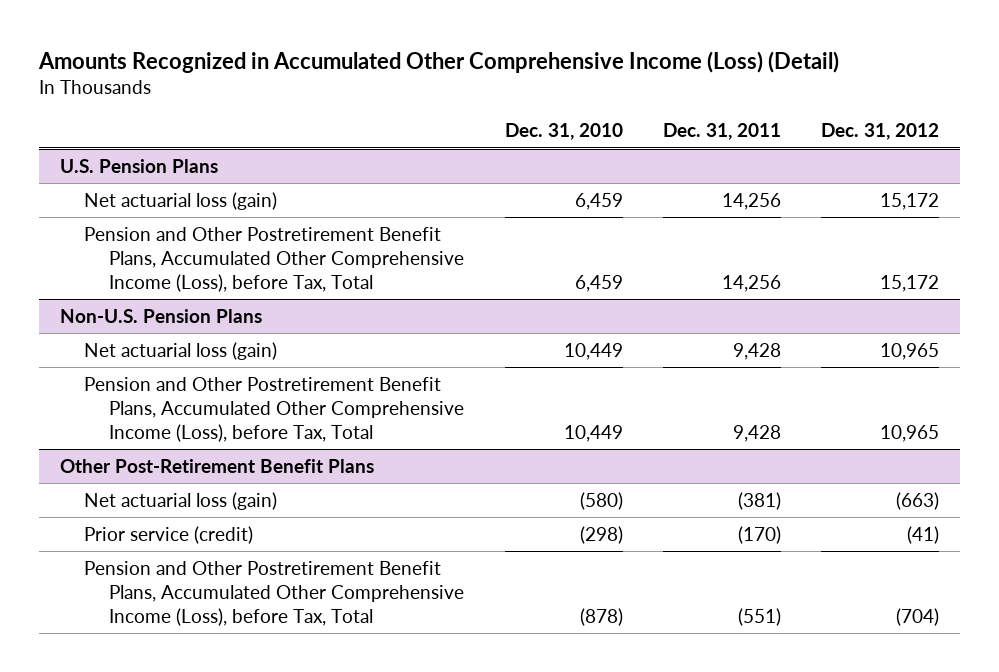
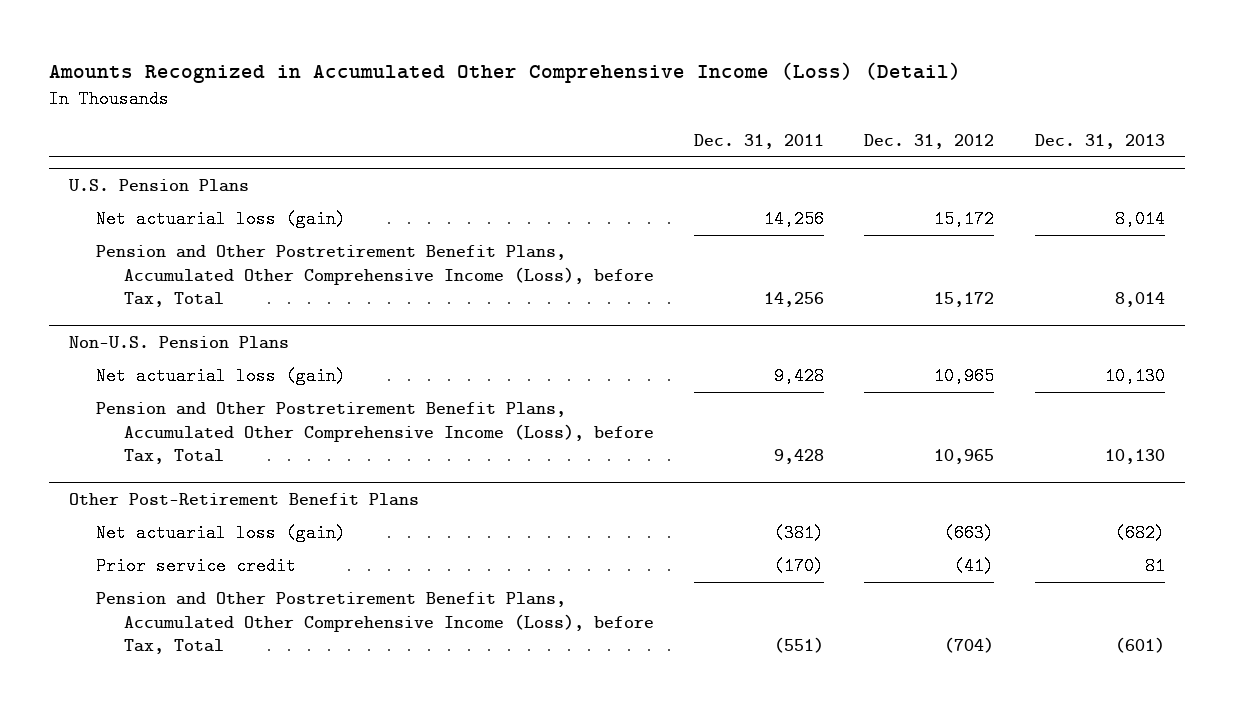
[504,123,623,141] Dec. 31, 2010 -> none
none -> [1034,133,1165,149] Dec. 31, 2013
[84,525,254,544] Prior service (credit) -> [96,557,297,576] Prior service credit

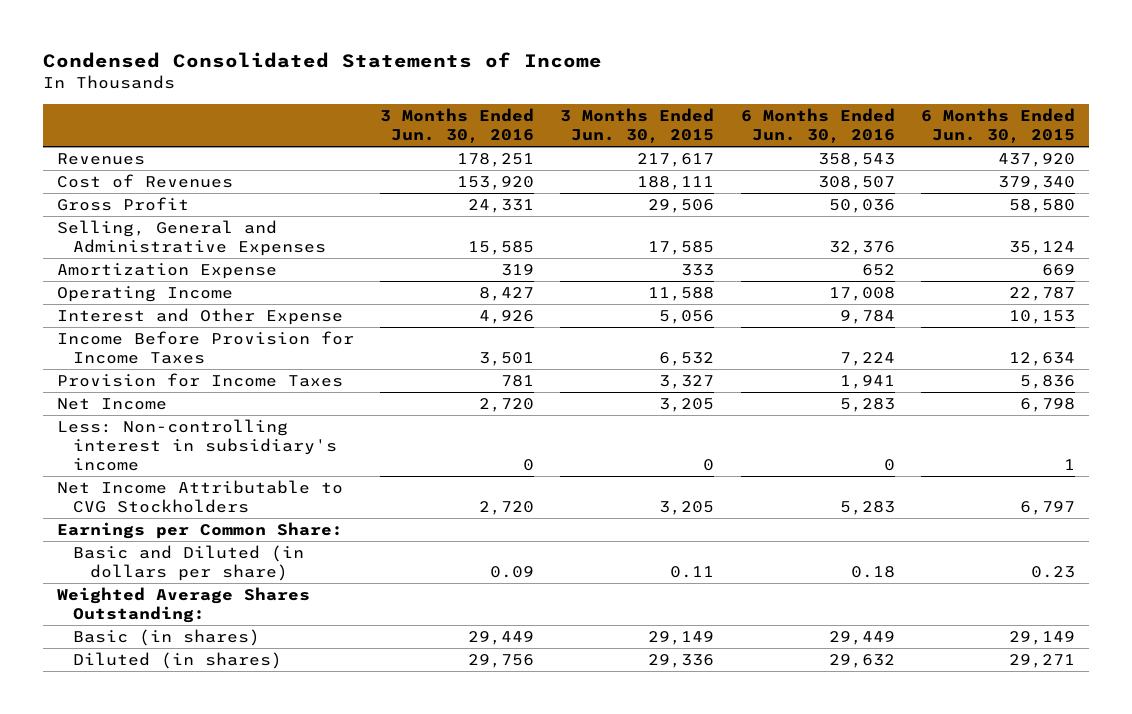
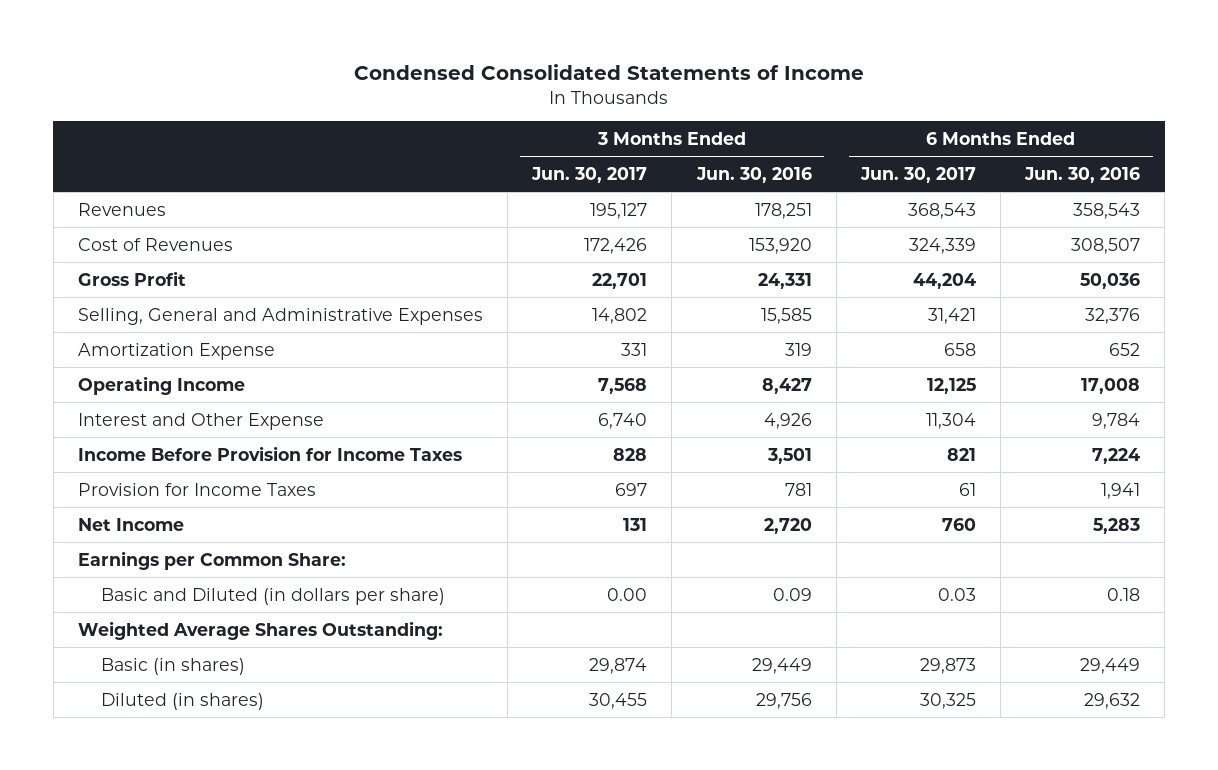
[560,107,715,144] 3 Months Ended Jun. 30, 2015 -> none
[921,107,1076,144] 6 Months Ended Jun. 30, 2015 -> none
none -> [531,166,648,183] Jun. 30, 2017
none -> [859,166,976,183] Jun. 30, 2017
[56,418,338,472] Less: Non-controlling interest in subsidiary's income -> none
[56,479,343,514] Net Income Attributable to CVG Stockholders -> none

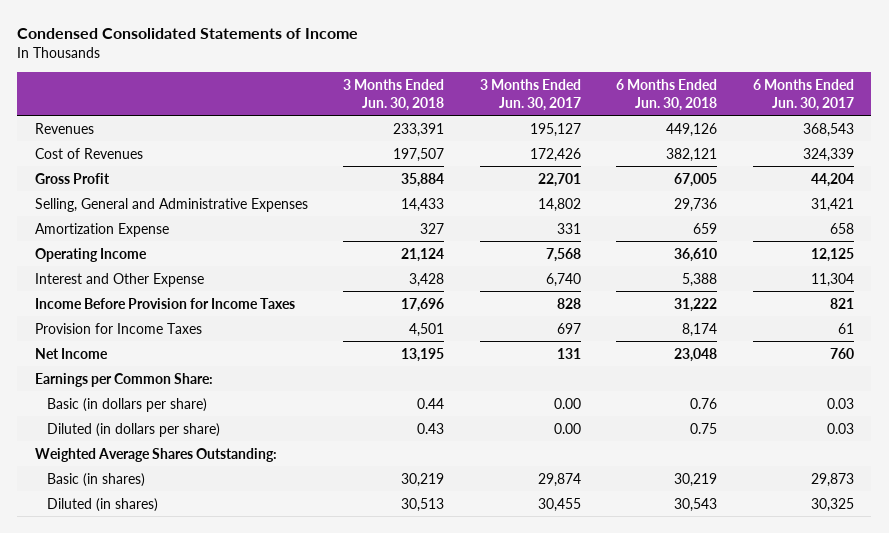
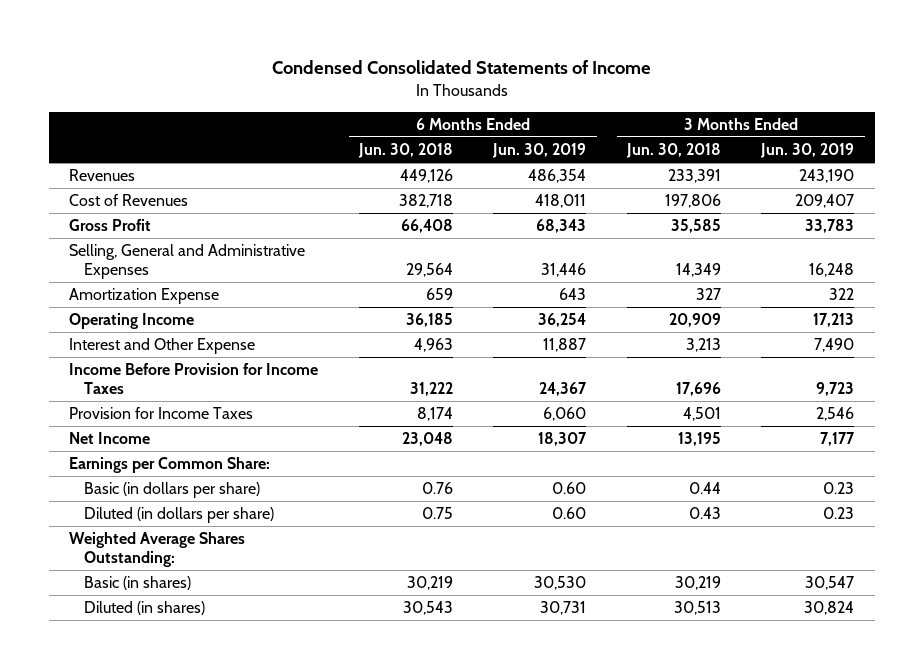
[479,78,581,111] 3 Months Ended Jun. 30, 2017 -> none
[752,78,854,111] 6 Months Ended Jun. 30, 2017 -> none
none -> [492,143,587,159] Jun. 30, 2019
none -> [760,143,855,159] Jun. 30, 2019
[393,147,445,162] 197,507 -> [664,194,721,209] 197,806
[666,147,718,162] 382,121 -> [398,194,453,209] 382,718
[401,172,445,187] 35,884 -> [670,219,721,234] 35,585
[674,172,718,187] 67,005 -> [400,219,453,234] 66,408
[401,197,445,212] 14,433 -> [675,263,721,278] 14,349
[674,197,718,212] 29,736 -> [405,263,453,278] 29,564
[401,247,445,262] 21,124 -> [668,313,721,328] 20,909
[674,247,718,262] 36,610 -> [405,313,453,328] 36,185
[409,272,445,287] 3,428 -> [685,338,721,353] 3,213
[682,272,718,287] 5,388 -> [413,338,453,353] 4,963

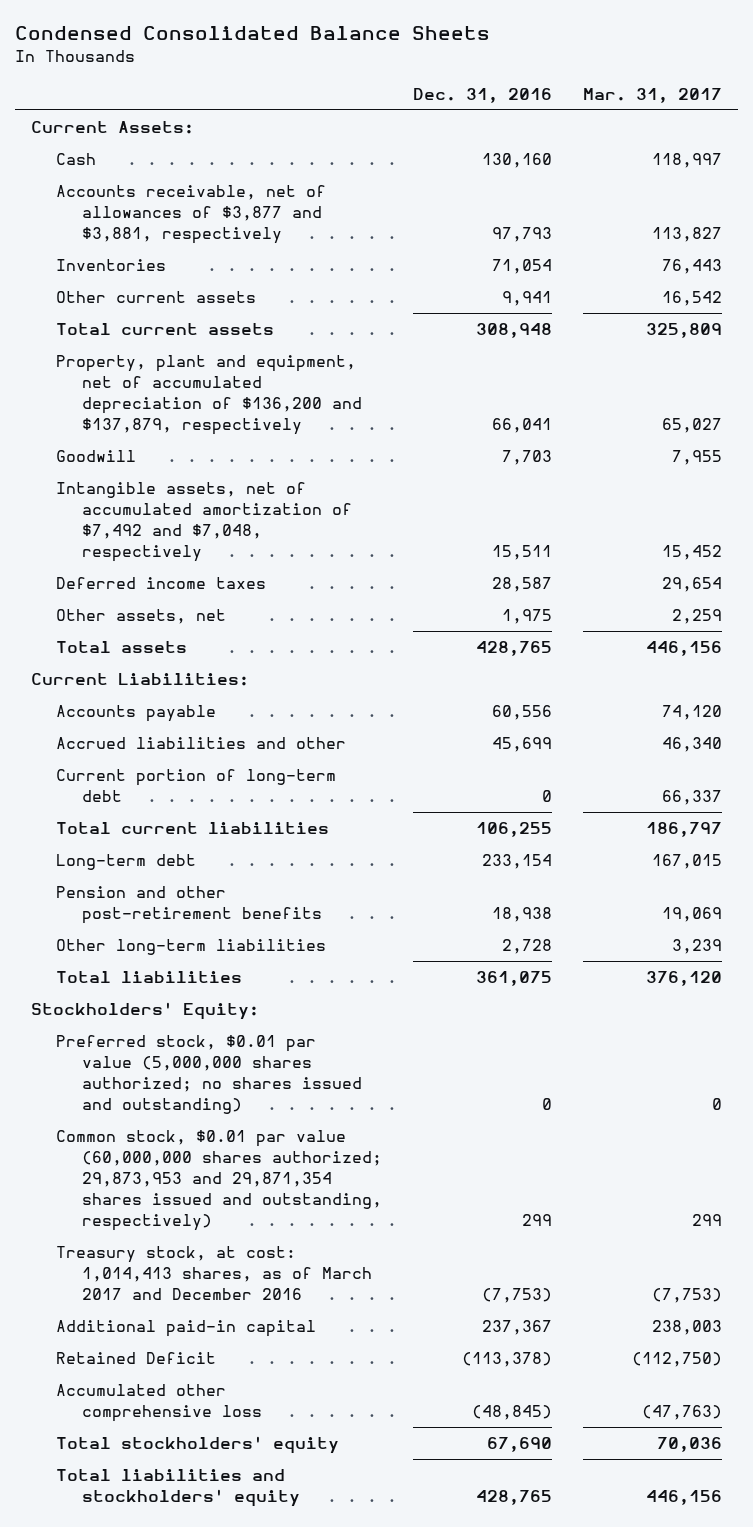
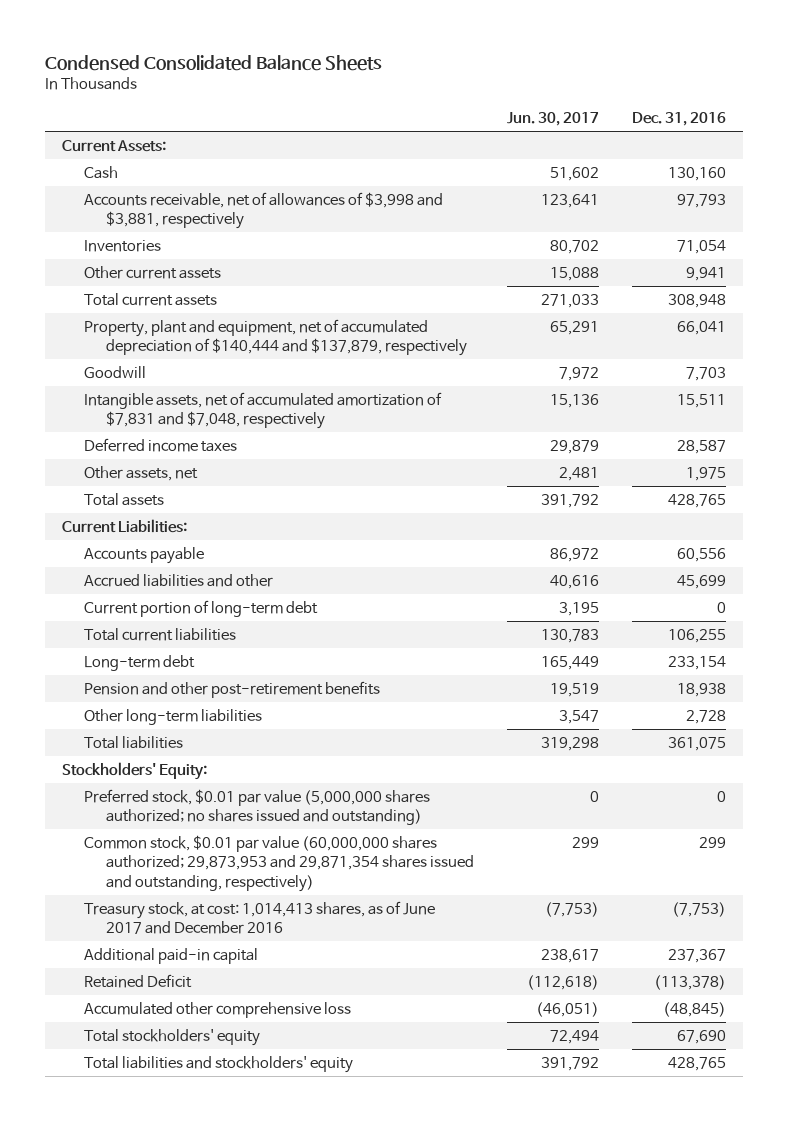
[583,88,723,104] Mar. 31, 2017 -> none
none -> [506,112,599,127] Jun. 30, 2017
[56,185,327,245] Accounts receivable, net of allowances of $3,877 and $3,881, respectively -> [83,191,443,230] Accounts receivable, net of allowances of $3,998 and $3,881, respectively
[56,355,362,435] Property, plant and equipment, net of accumulated depreciation of $136,200 and $137,879, respectively -> [83,318,467,357] Property, plant and equipment, net of accumulated depreciation of $140,444 and $137,879, respectively
[56,482,352,562] Intangible assets, net of accumulated amortization of $7,492 and $7,048, respectively -> [83,391,442,430] Intangible assets, net of accumulated amortization of $7,831 and $7,048, respectively
[56,1246,372,1301] Treasury stock, at cost: 1,014,413 shares, as of March 2017 and December 2016 -> [83,900,435,935] Treasury stock, at cost: 1,014,413 shares, as of June 2017 and December 2016

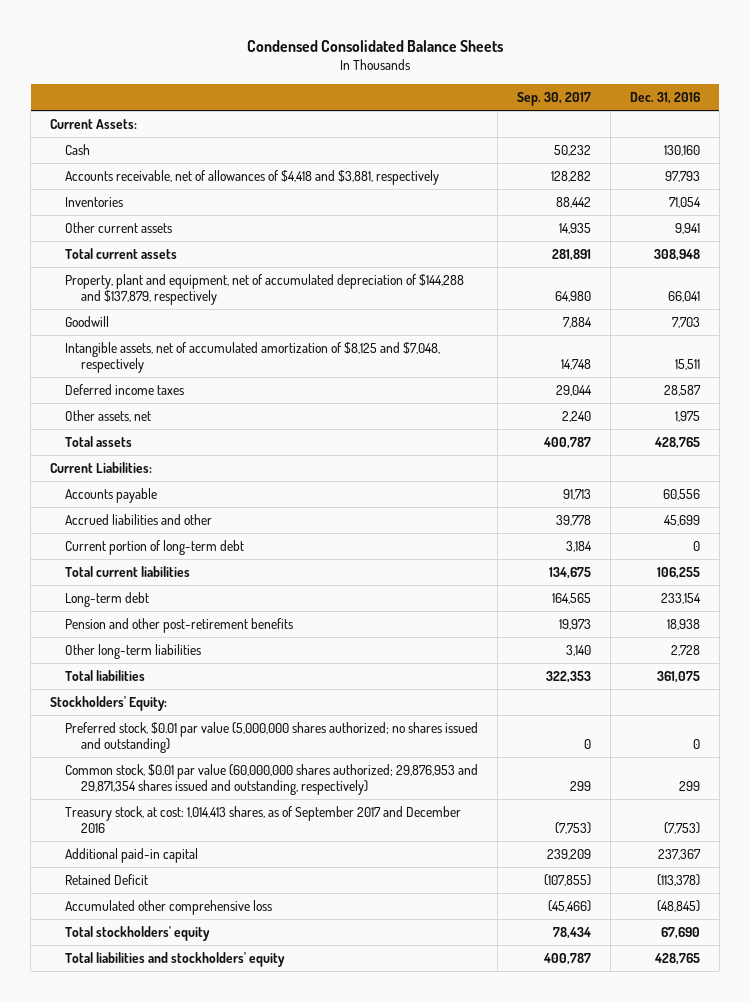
[506,112,599,127] Jun. 30, 2017 -> none
none -> [517,92,592,107] Sep. 30, 2017
[83,191,443,230] Accounts receivable, net of allowances of $3,998 and $3,881, respectively -> [65,170,440,186] Accounts receivable, net of allowances of $4,418 and $3,881, respectively
[83,318,467,357] Property, plant and equipment, net of accumulated depreciation of $140,444 and $137,879, respectively -> [65,274,465,306] Property, plant and equipment, net of accumulated depreciation of $144,288 and $137,879, respectively
[83,391,442,430] Intangible assets, net of accumulated amortization of $7,831 and $7,048, respectively -> [65,342,441,374] Intangible assets, net of accumulated amortization of $8,125 and $7,048, respectively
[83,834,474,892] Common stock, $0.01 par value (60,000,000 shares authorized; 29,873,953 and 29,871,354 shares issued and outstanding, respectively) -> [65,764,479,796] Common stock, $0.01 par value (60,000,000 shares authorized; 29,876,953 and 29,871,354 shares issued and outstanding, respectively)
[83,900,435,935] Treasury stock, at cost: 1,014,413 shares, as of June 2017 and December 2016 -> [65,806,462,834] Treasury stock, at cost: 1,014,413 shares, as of September 2017 and December 2016

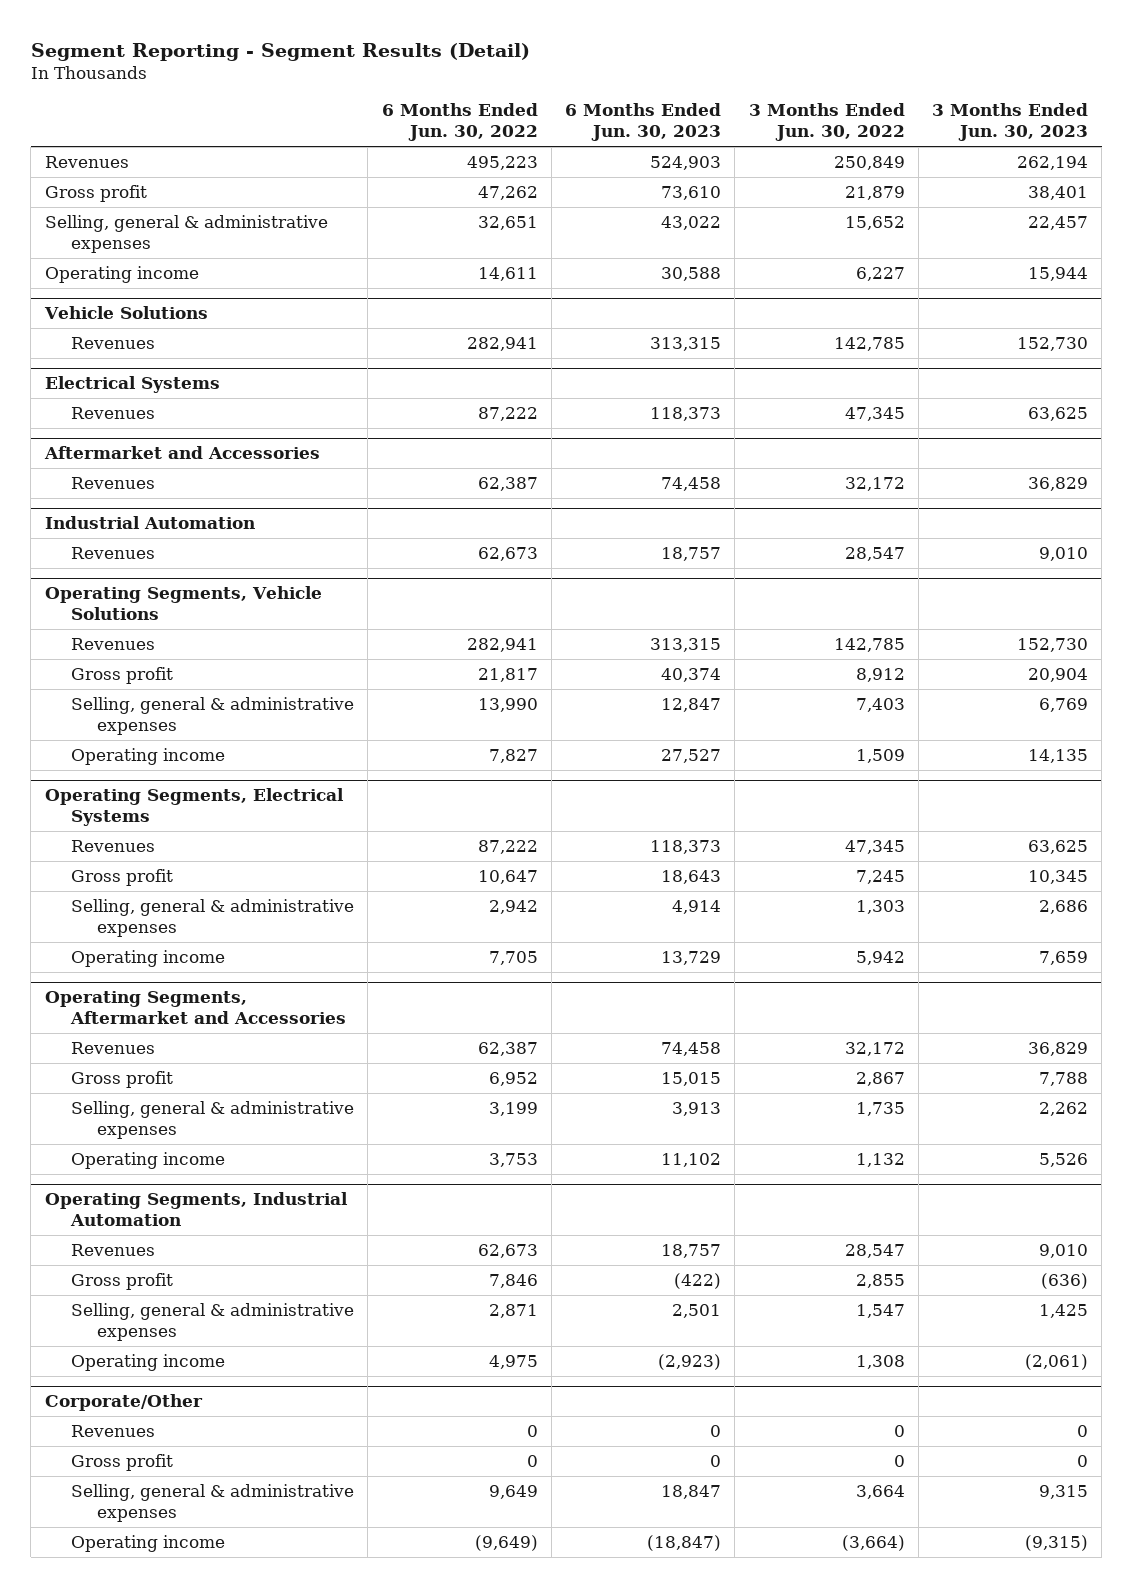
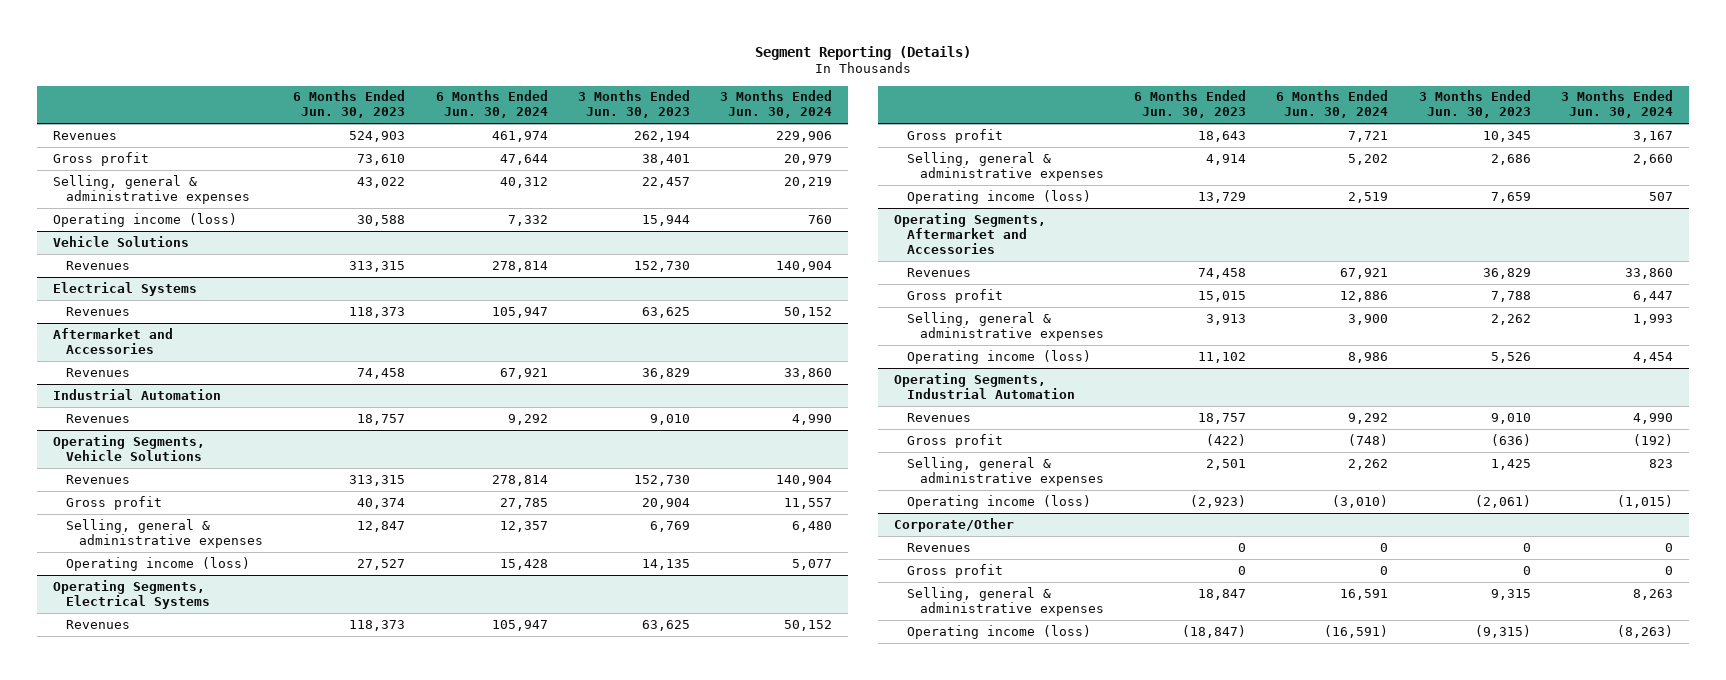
[30,42,530,61] Segment Reporting - Segment Results (Detail) -> [754,45,971,60] Segment Reporting (Details)
[381,103,538,142] 6 Months Ended Jun. 30, 2022 -> none
[748,103,905,142] 3 Months Ended Jun. 30, 2022 -> none
none -> [435,90,548,119] 6 Months Ended Jun. 30, 2024
none -> [720,90,833,119] 3 Months Ended Jun. 30, 2024
[44,265,199,283] Operating income -> [52,212,237,227] Operating income (loss)
[71,747,226,765] Operating income -> [65,556,250,571] Operating income (loss)
[71,949,226,967] Operating income -> [906,189,1091,204] Operating income (loss)
[71,1151,226,1169] Operating income -> [906,349,1091,364] Operating income (loss)
[71,1353,226,1371] Operating income -> [906,494,1091,509] Operating income (loss)
[71,1534,226,1552] Operating income -> [906,624,1091,639] Operating income (loss)

